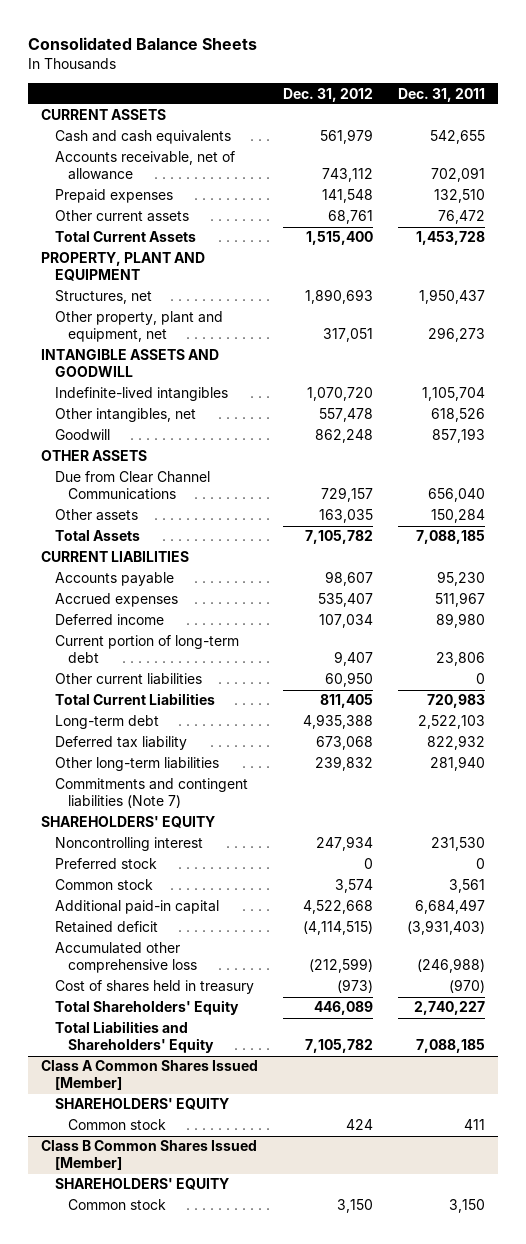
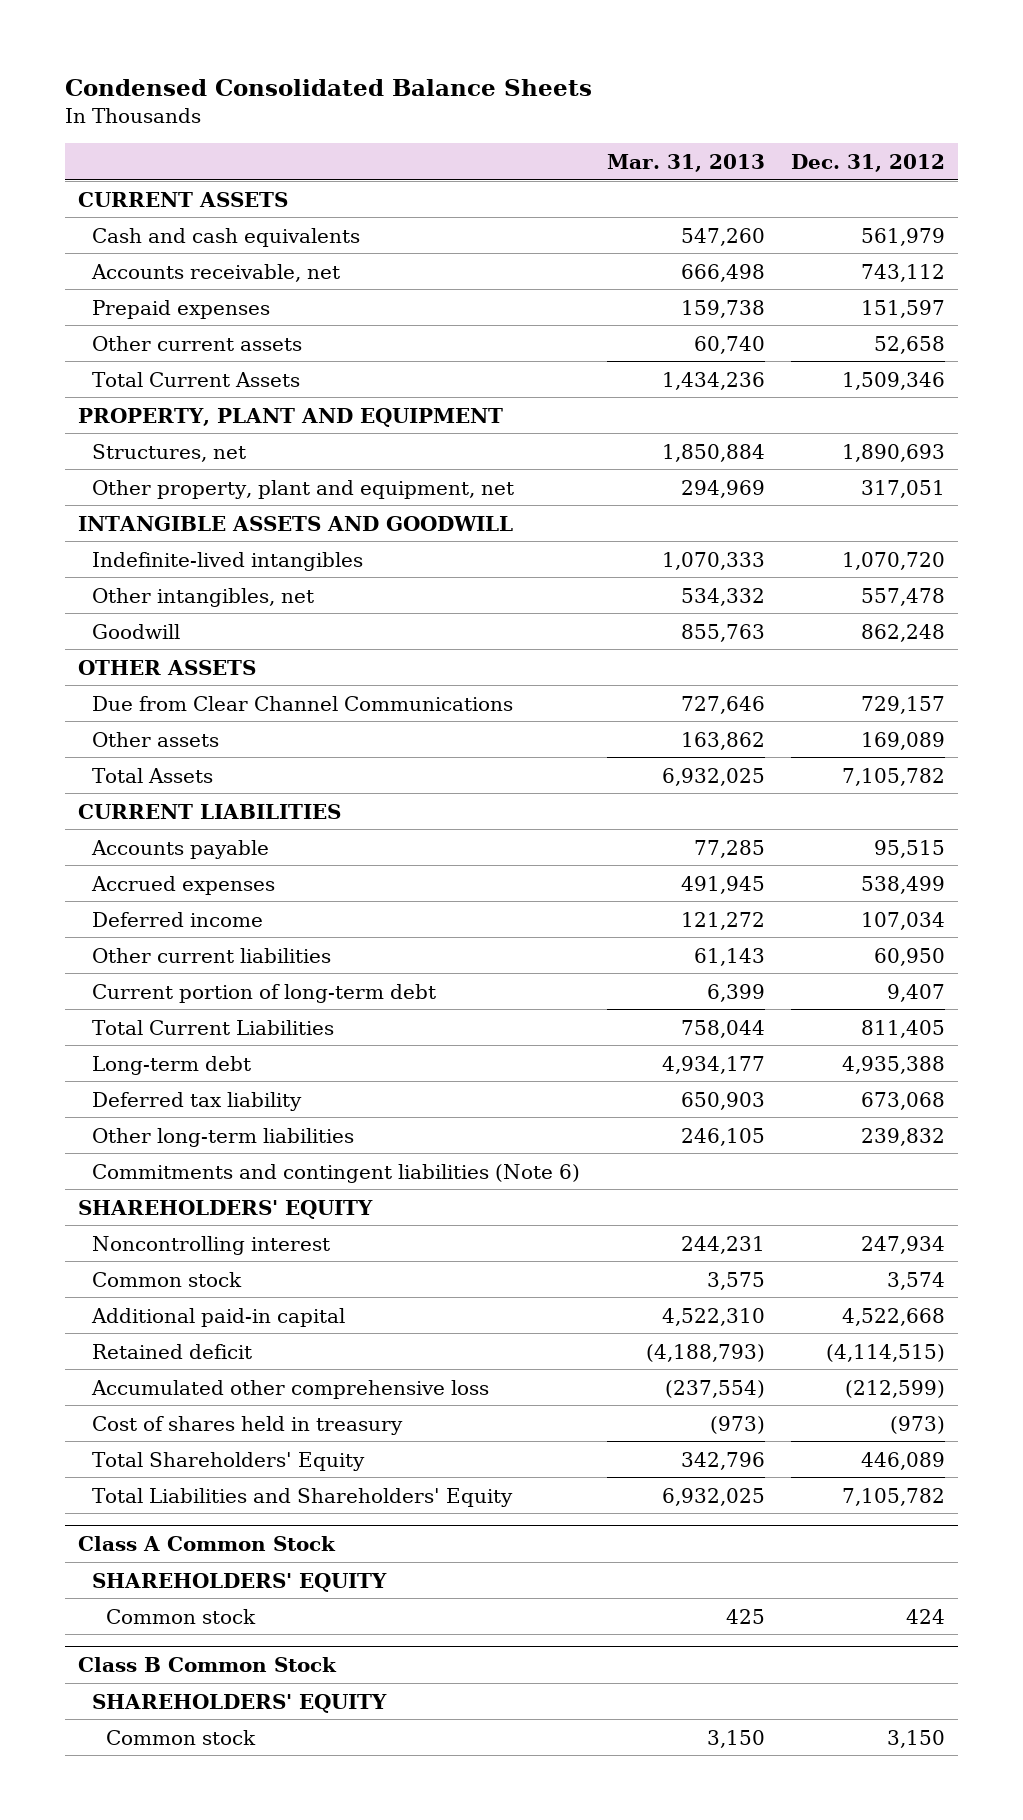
[28,37,258,51] Consolidated Balance Sheets -> [64,79,592,97] Condensed Consolidated Balance Sheets
[398,87,486,102] Dec. 31, 2011 -> none
none -> [606,154,765,173] Mar. 31, 2013
[54,151,235,181] Accounts receivable, net of allowance -> [91,263,341,282] Accounts receivable, net
[321,189,373,204] 141,548 -> [860,299,945,318] 151,597
[327,210,373,225] 68,761 -> [873,335,945,354] 52,658
[305,231,373,246] 1,515,400 -> [841,371,945,390] 1,509,346
[318,509,373,524] 163,035 -> [860,731,945,750] 169,089
[324,571,373,587] 98,607 -> [873,839,945,858] 95,515
[317,593,373,608] 535,407 -> [860,875,945,894] 538,499
[54,635,239,664] Current portion of long-term debt -> [92,983,437,1003] Current portion of long-term debt
[54,778,248,809] Commitments and contingent liabilities (Note 7) -> [92,1163,581,1183] Commitments and contingent liabilities (Note 6)
[54,858,157,870] Preferred stock -> none
[40,1060,258,1091] Class A Common Shares Issued [Member] -> none
none -> [78,1535,337,1551] Class A Common Stock
[40,1140,257,1171] Class B Common Shares Issued [Member] -> none
none -> [78,1656,338,1672] Class B Common Stock

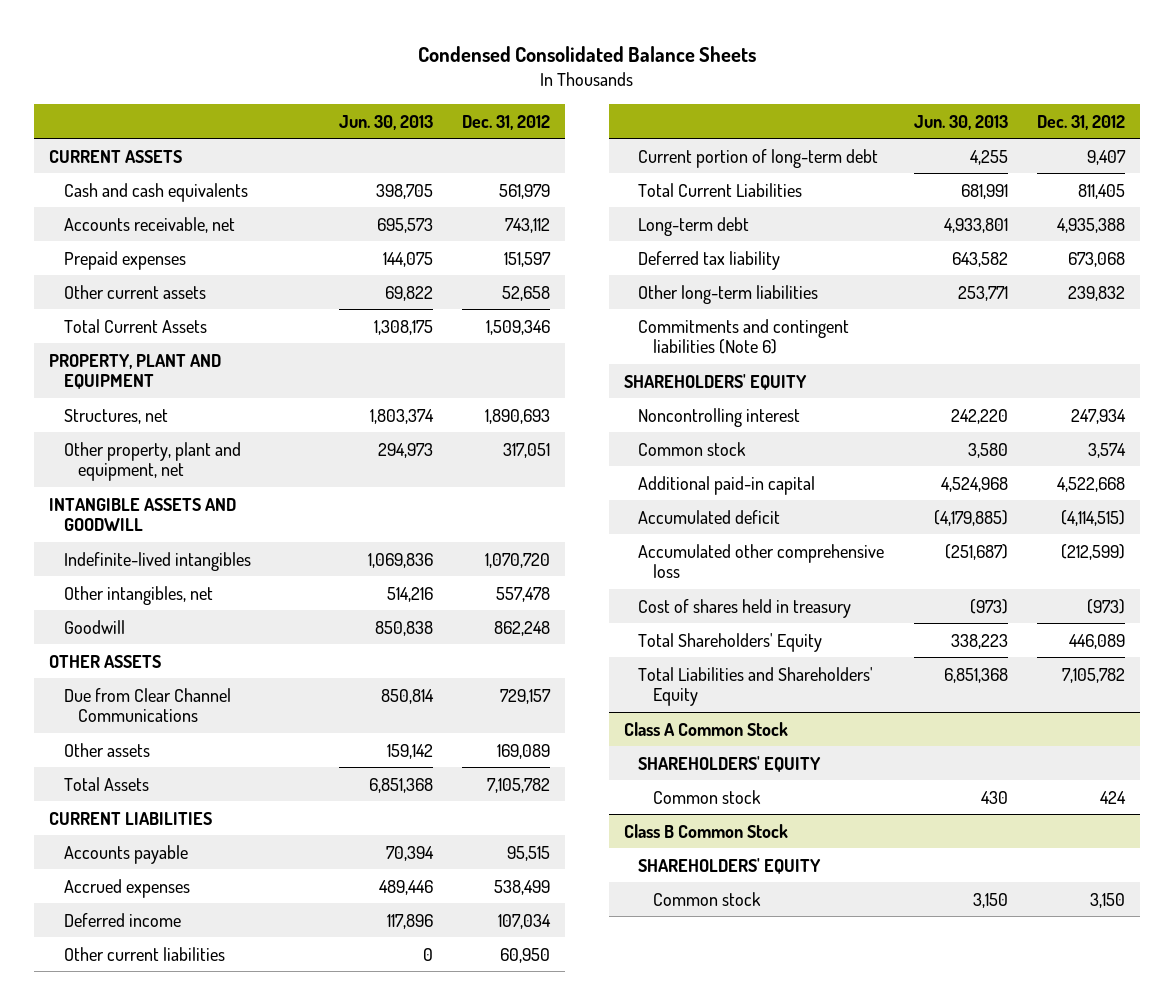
[606,154,765,173] Mar. 31, 2013 -> none
none -> [338,114,433,130] Jun. 30, 2013
[92,1343,253,1359] Retained deficit -> [638,509,781,524] Accumulated deficit

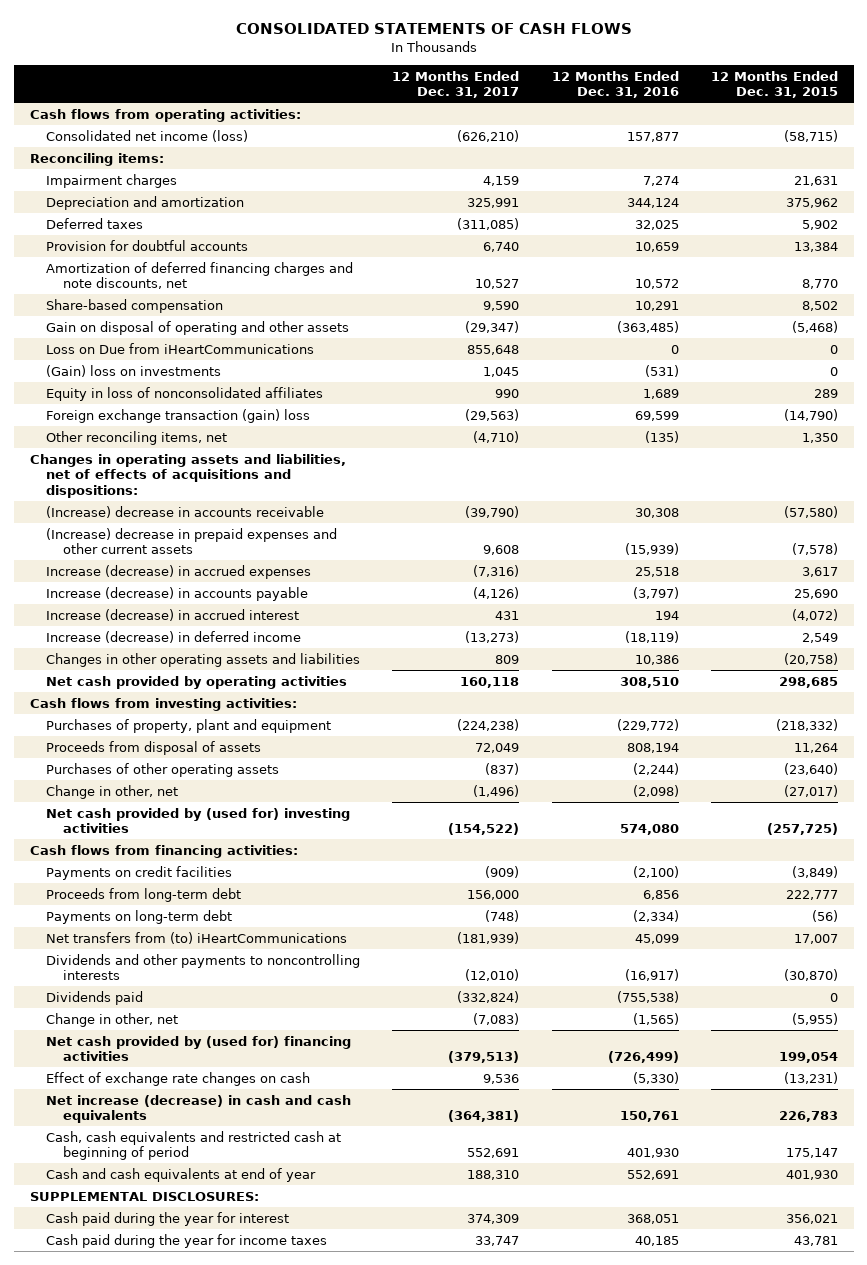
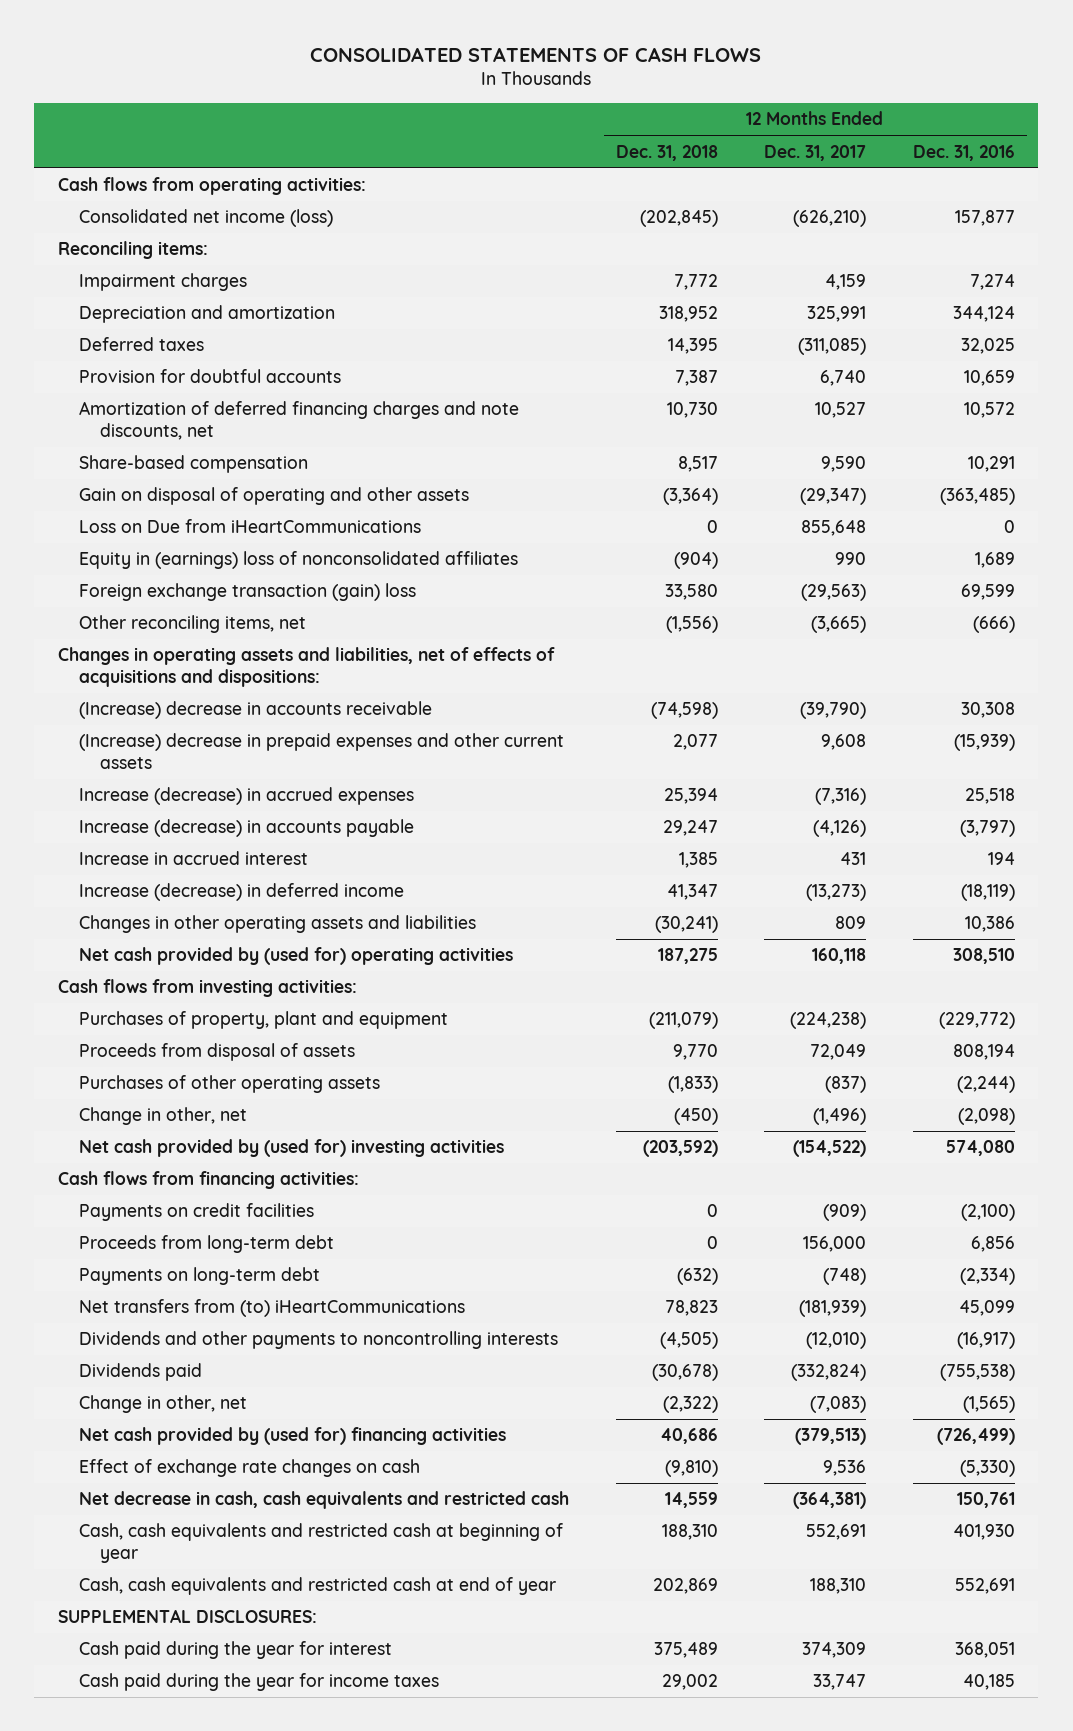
[710,70,838,99] 12 Months Ended Dec. 31, 2015 -> none
none -> [615,144,718,161] Dec. 31, 2018
[46,364,222,377] (Gain) loss on investments -> none
[46,386,324,401] Equity in loss of nonconsolidated affiliates -> [78,551,518,570] Equity in (earnings) loss of nonconsolidated affiliates
[473,430,520,443] (4,710) -> [811,616,867,634] (3,665)
[644,430,679,443] (135) -> [973,616,1016,634] (666)
[46,608,300,621] Increase (decrease) in accrued interest -> [78,851,308,866] Increase in accrued interest
[46,675,348,689] Net cash provided by operating activities -> [78,947,513,966] Net cash provided by (used for) operating activities
[46,1094,352,1124] Net increase (decrease) in cash and cash equivalents -> [78,1491,569,1510] Net decrease in cash, cash equivalents and restricted cash
[46,1130,342,1161] Cash, cash equivalents and restricted cash at beginning of period -> [78,1523,563,1563] Cash, cash equivalents and restricted cash at beginning of year
[46,1167,317,1182] Cash and cash equivalents at end of year -> [78,1577,556,1596] Cash, cash equivalents and restricted cash at end of year

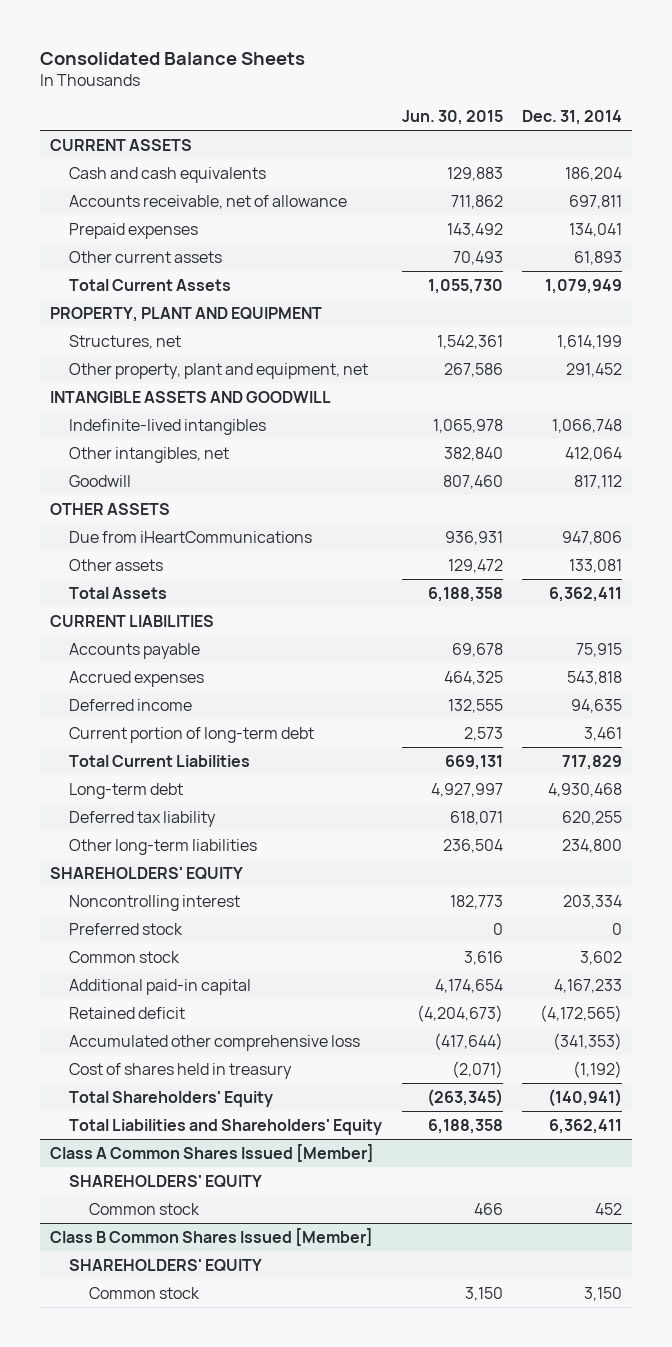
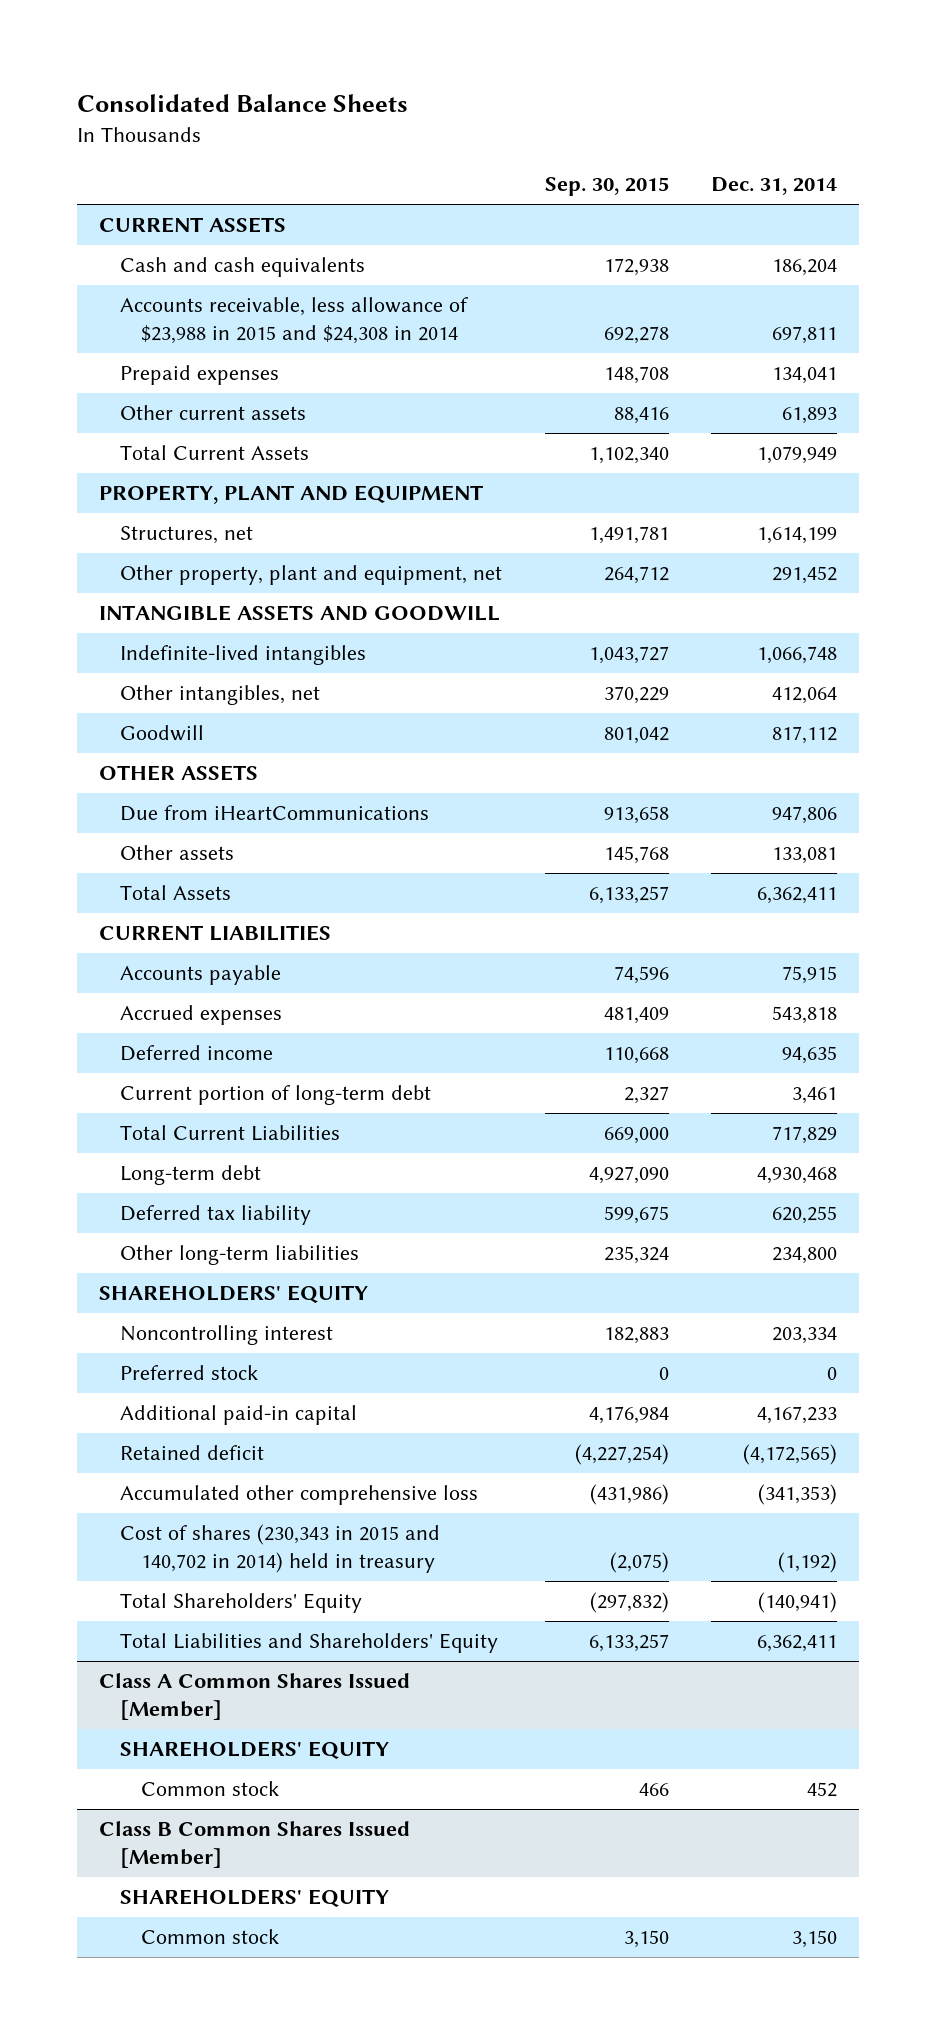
[401,110,503,126] Jun. 30, 2015 -> none
none -> [544,177,669,197] Sep. 30, 2015
[69,194,348,209] Accounts receivable, net of allowance -> [120,297,469,345] Accounts receivable, less allowance of $23,988 in 2015 and $24,308 in 2014
[69,950,181,963] Common stock -> none
[69,1062,293,1079] Cost of shares held in treasury -> [120,1524,441,1574] Cost of shares (230,343 in 2015 and 140,702 in 2014) held in treasury

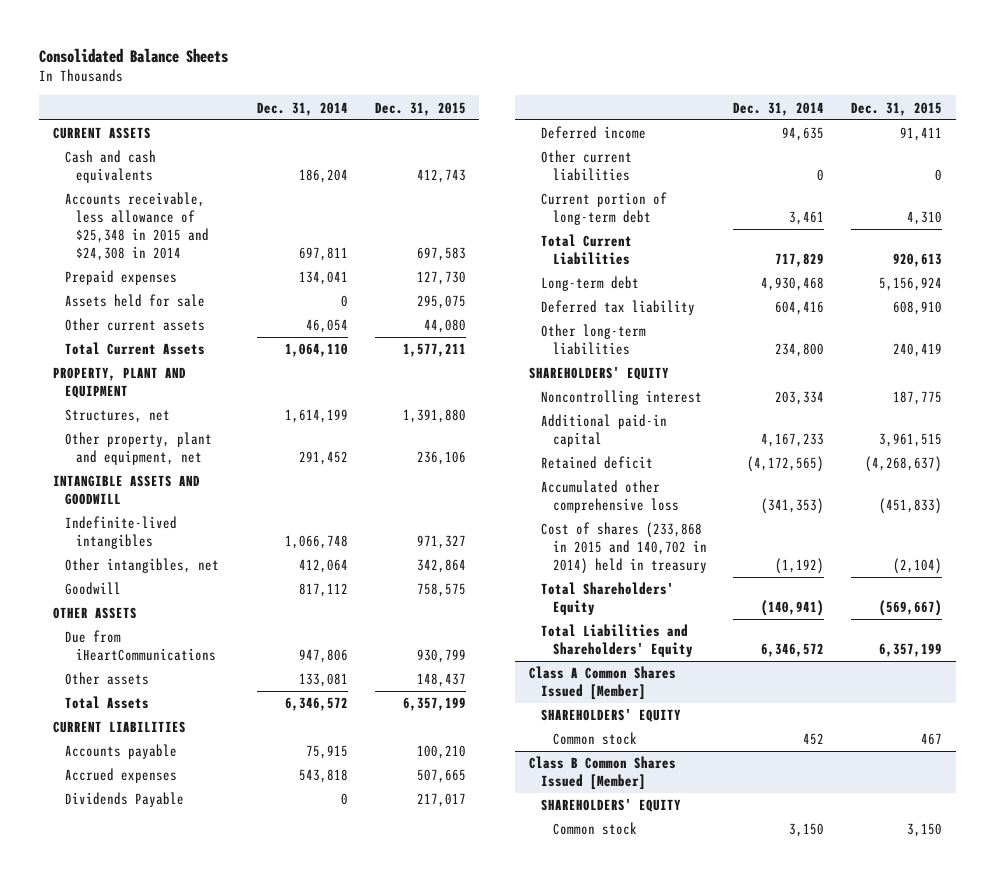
[544,177,669,197] Sep. 30, 2015 -> none
none -> [375,101,467,116] Dec. 31, 2015
[120,297,469,345] Accounts receivable, less allowance of $23,988 in 2015 and $24,308 in 2014 -> [64,192,210,261] Accounts receivable, less allowance of $25,348 in 2015 and $24,308 in 2014
none -> [64,294,205,308] Assets held for sale
[782,407,838,425] 61,893 -> [306,319,349,334] 46,054
[757,446,838,465] 1,079,949 -> [285,343,349,358] 1,064,110
[757,887,838,905] 6,362,411 -> [285,697,349,712] 6,346,572
none -> [64,792,184,808] Dividends Payable
none -> [540,150,632,182] Other current liabilities
[772,1206,838,1225] 620,255 -> [775,301,825,316] 604,416
[120,1365,259,1381] Preferred stock -> none
[120,1524,441,1574] Cost of shares (230,343 in 2015 and 140,702 in 2014) held in treasury -> [540,522,707,574] Cost of shares (233,868 in 2015 and 140,702 in 2014) held in treasury
[757,1635,838,1653] 6,362,411 -> [761,643,825,658] 6,346,572

